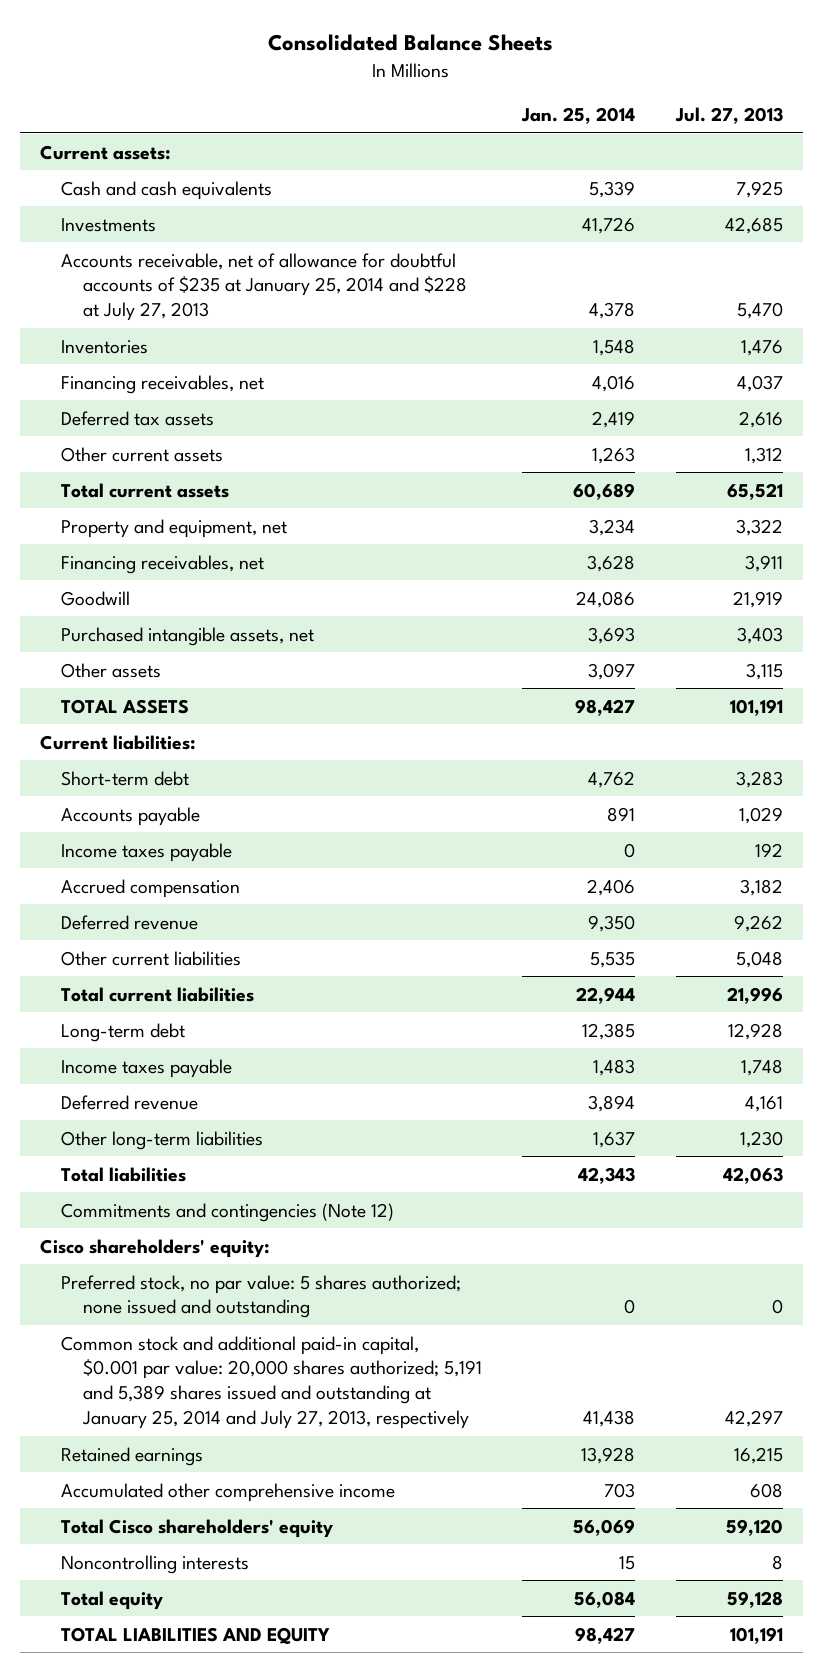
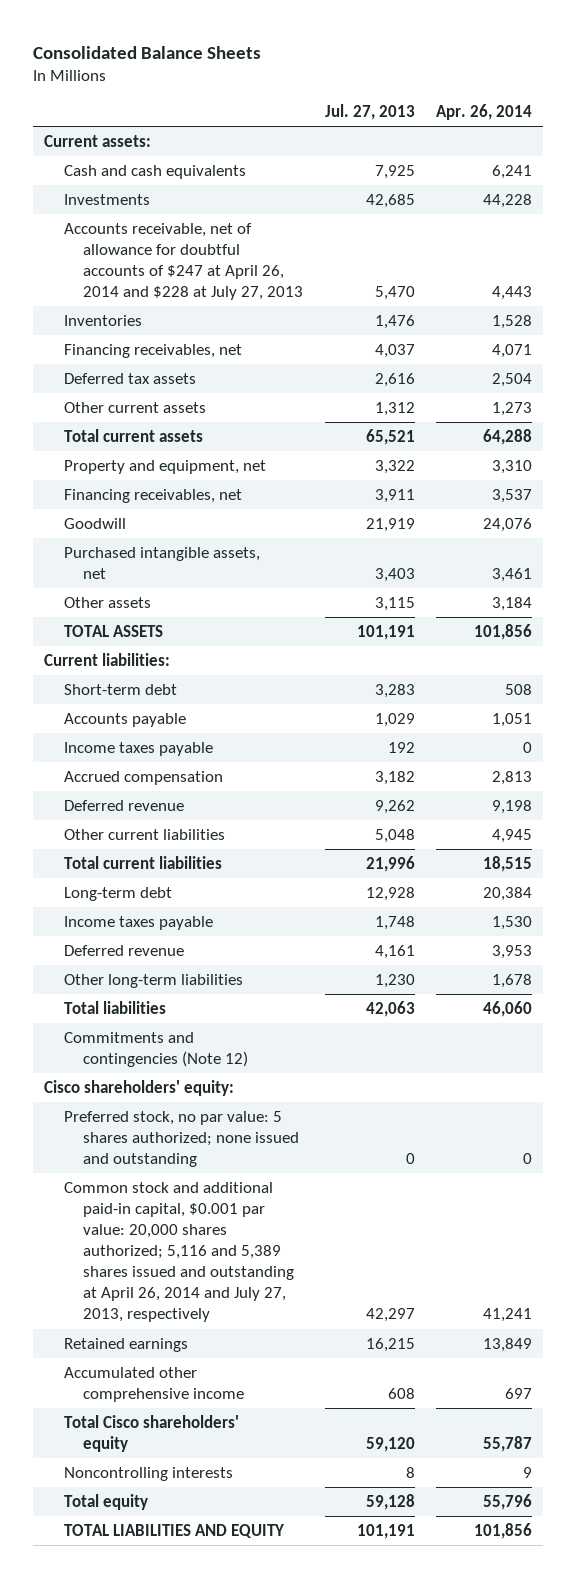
[521,106,636,124] Jan. 25, 2014 -> none
none -> [435,103,532,120] Apr. 26, 2014
[61,252,467,322] Accounts receivable, net of allowance for doubtful accounts of $235 at January 25, 2014 and $228 at July 27, 2013 -> [63,222,304,301] Accounts receivable, net of allowance for doubtful accounts of $247 at April 26, 2014 and $228 at July 27, 2013
[61,1335,482,1429] Common stock and additional paid-in capital, $0.001 par value: 20,000 shares authorized; 5,191 and 5,389 shares issued and outstanding at January 25, 2014 and July 27, 2013, respectively -> [63,1181,295,1323] Common stock and additional paid-in capital, $0.001 par value: 20,000 shares authorized; 5,116 and 5,389 shares issued and outstanding at April 26, 2014 and July 27, 2013, respectively

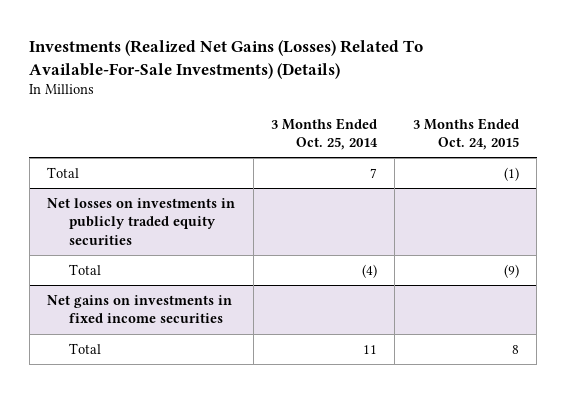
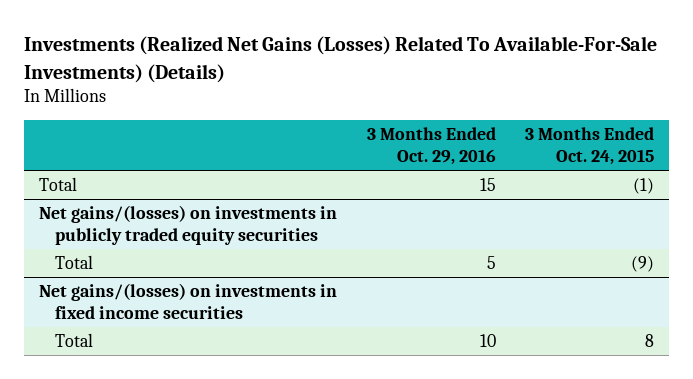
[271,117,379,151] 3 Months Ended Oct. 25, 2014 -> none
none -> [366,126,496,166] 3 Months Ended Oct. 29, 2016
[47,197,236,245] Net losses on investments in publicly traded equity securities -> [38,204,337,246] Net gains/(losses) on investments in publicly traded equity securities
[47,294,233,324] Net gains on investments in fixed income securities -> [38,282,337,320] Net gains/(losses) on investments in fixed income securities

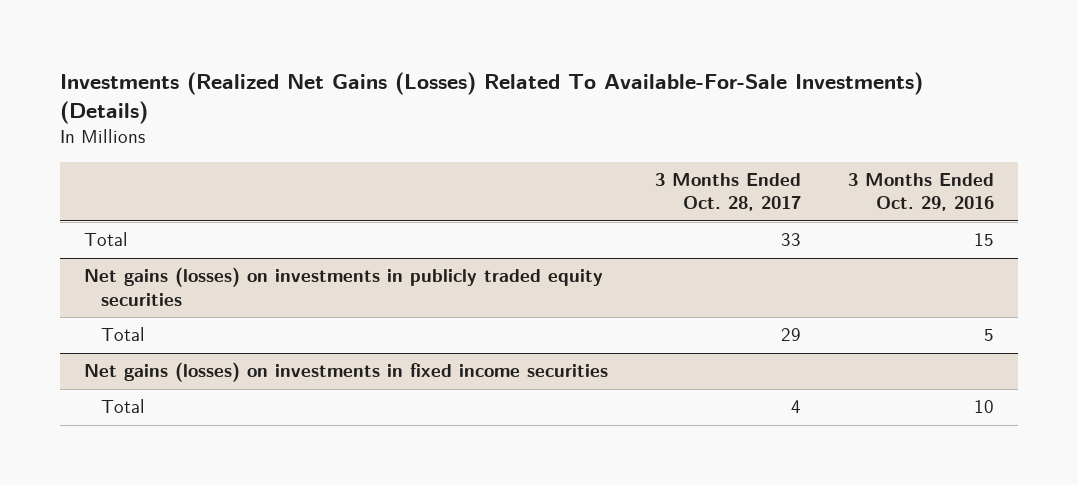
[525,126,655,166] 3 Months Ended Oct. 24, 2015 -> none
none -> [654,173,801,212] 3 Months Ended Oct. 28, 2017
[38,204,337,246] Net gains/(losses) on investments in publicly traded equity securities -> [83,267,603,306] Net gains (losses) on investments in publicly traded equity securities
[38,282,337,320] Net gains/(losses) on investments in fixed income securities -> [83,362,608,383] Net gains (losses) on investments in fixed income securities

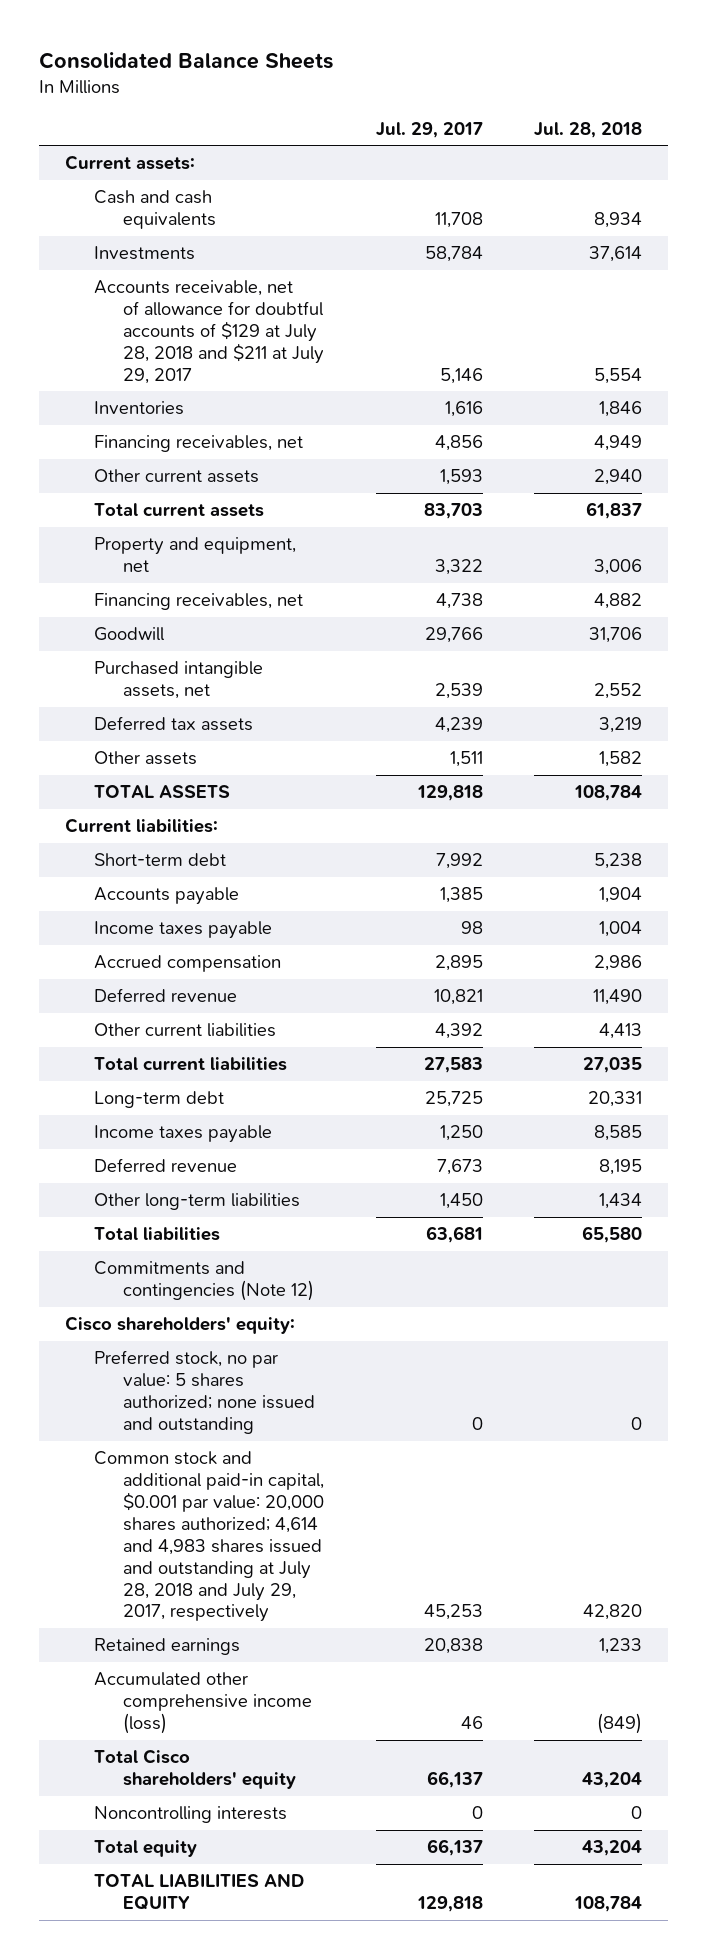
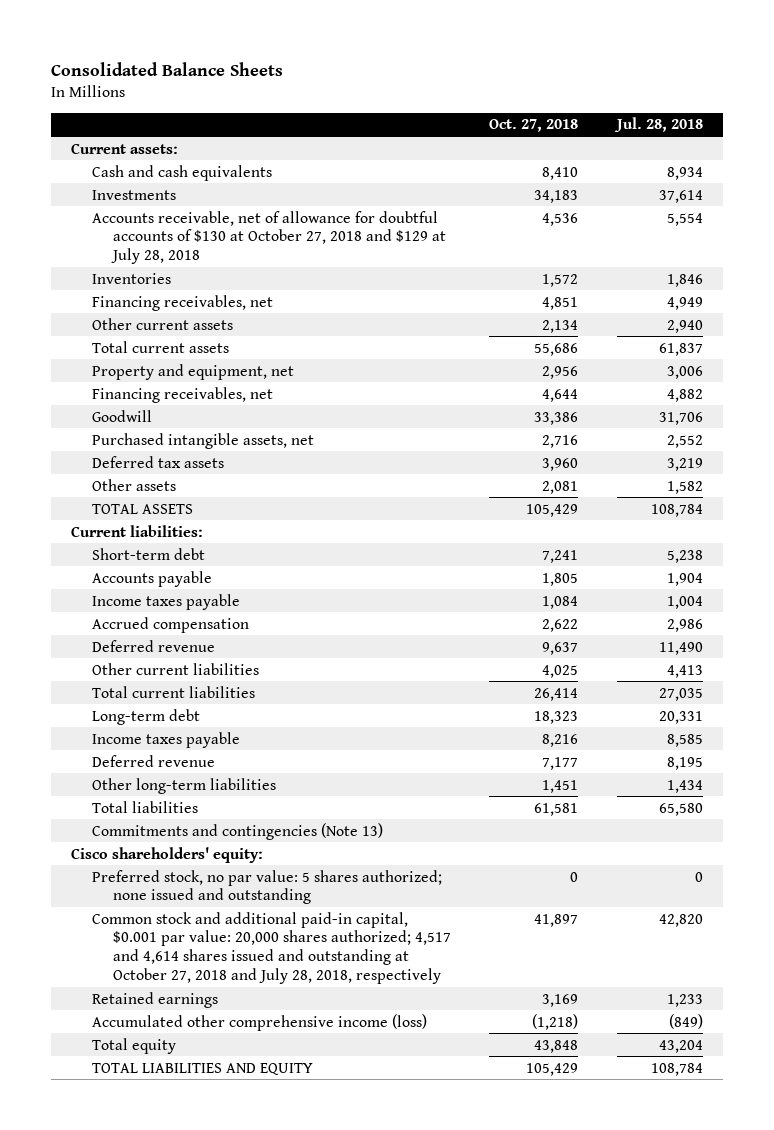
[375,121,483,138] Jul. 29, 2017 -> none
none -> [489,119,579,133] Oct. 27, 2018
[93,280,324,384] Accounts receivable, net of allowance for doubtful accounts of $129 at July 28, 2018 and $211 at July 29, 2017 -> [91,210,446,265] Accounts receivable, net of allowance for doubtful accounts of $130 at October 27, 2018 and $129 at July 28, 2018
[93,1261,314,1302] Commitments and contingencies (Note 12) -> [91,822,383,840] Commitments and contingencies (Note 13)
[93,1451,324,1623] Common stock and additional paid-in capital, $0.001 par value: 20,000 shares authorized; 4,614 and 4,983 shares issued and outstanding at July 28, 2018 and July 29, 2017, respectively -> [91,911,451,985] Common stock and additional paid-in capital, $0.001 par value: 20,000 shares authorized; 4,517 and 4,614 shares issued and outstanding at October 27, 2018 and July 28, 2018, respectively
[93,1749,296,1790] Total Cisco shareholders' equity -> none
[93,1806,287,1824] Noncontrolling interests -> none

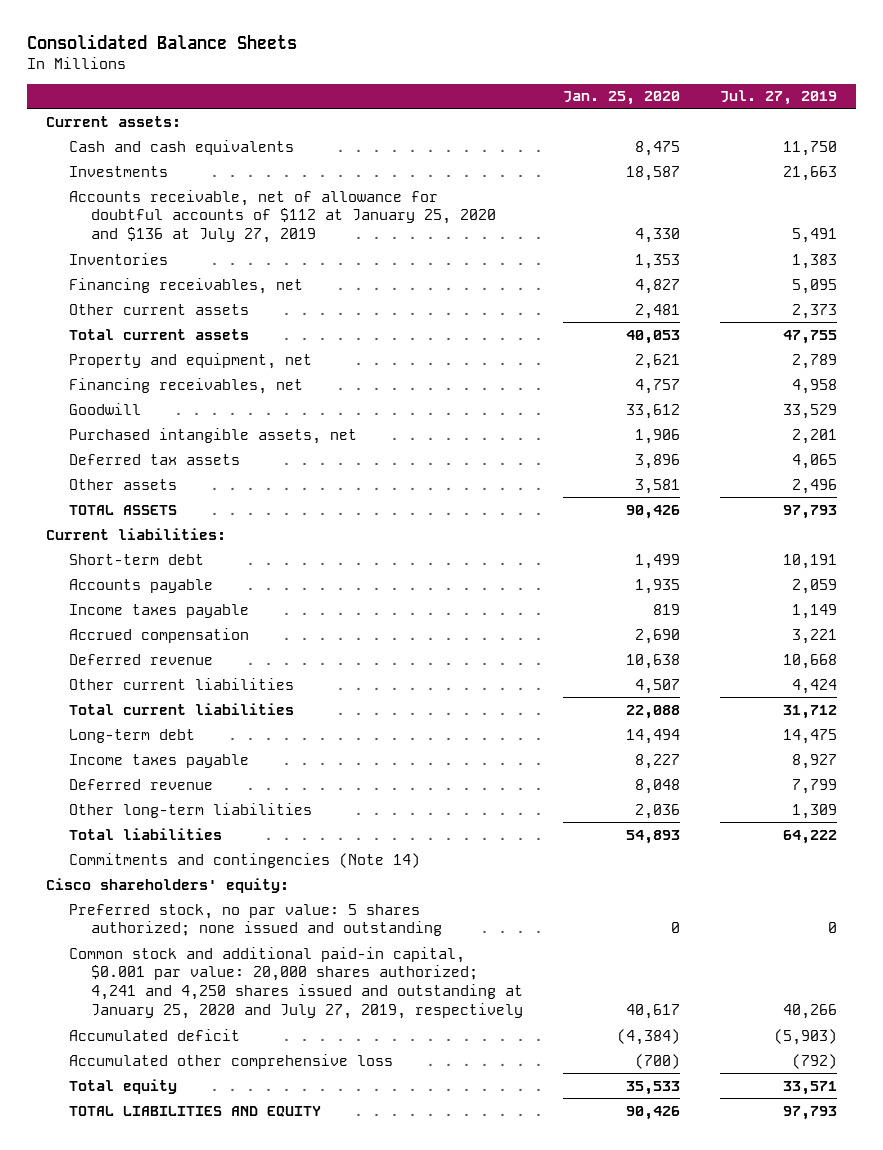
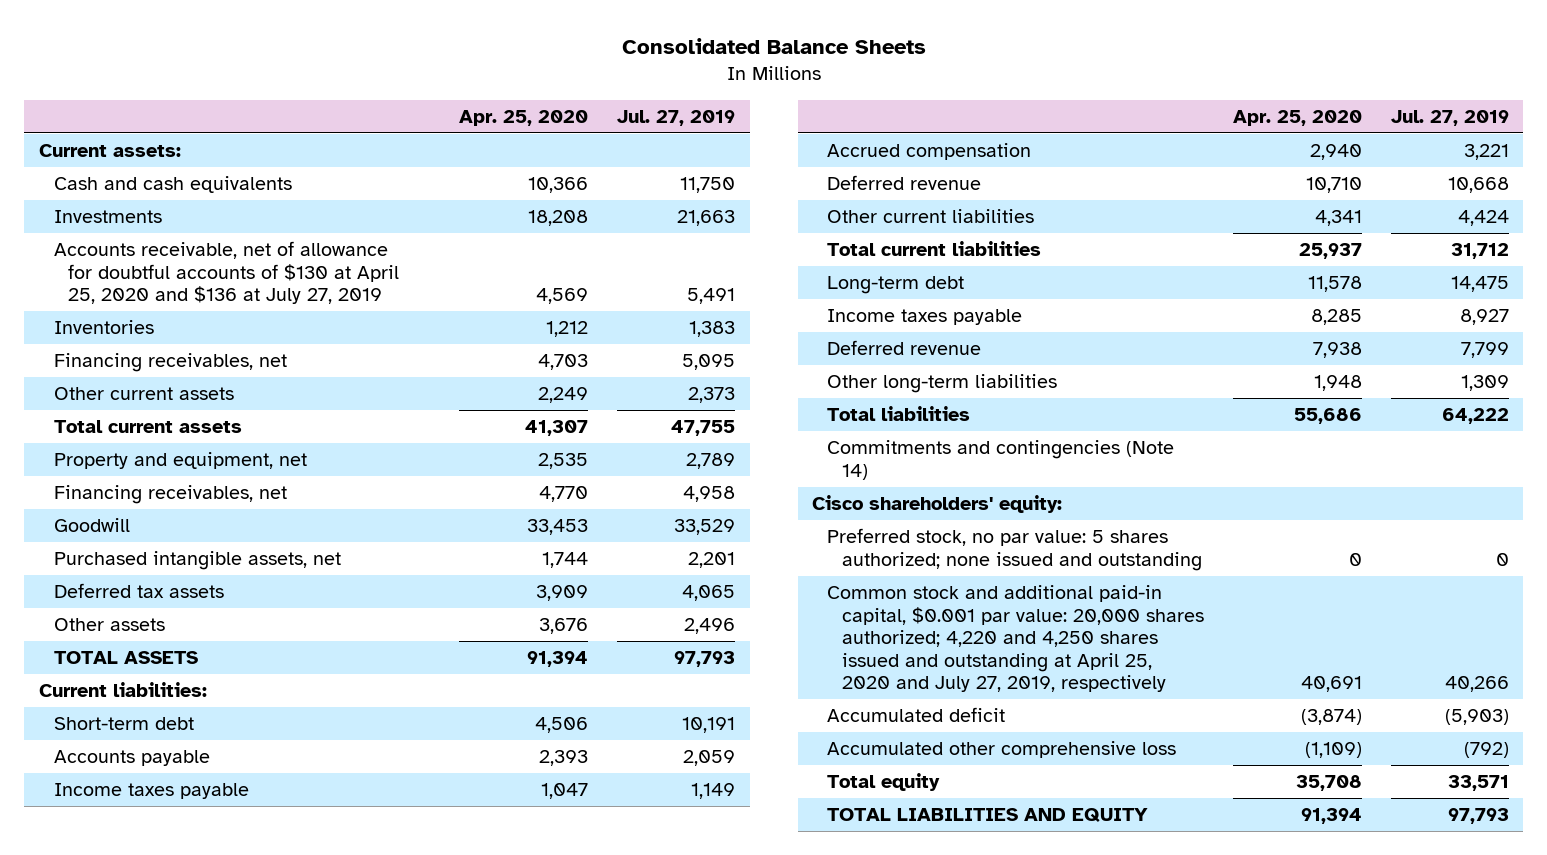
[563,91,681,106] Jan. 25, 2020 -> none
none -> [459,109,589,126] Apr. 25, 2020
[68,189,497,244] Accounts receivable, net of allowance for doubtful accounts of $112 at January 25, 2020 and $136 at July 27, 2019 -> [53,241,400,305] Accounts receivable, net of allowance for doubtful accounts of $130 at April 25, 2020 and $136 at July 27, 2019
[68,946,524,1020] Common stock and additional paid-in capital, $0.001 par value: 20,000 shares authorized; 4,241 and 4,250 shares issued and outstanding at January 25, 2020 and July 27, 2019, respectively -> [826,585,1204,693] Common stock and additional paid-in capital, $0.001 par value: 20,000 shares authorized; 4,220 and 4,250 shares issued and outstanding at April 25, 2020 and July 27, 2019, respectively

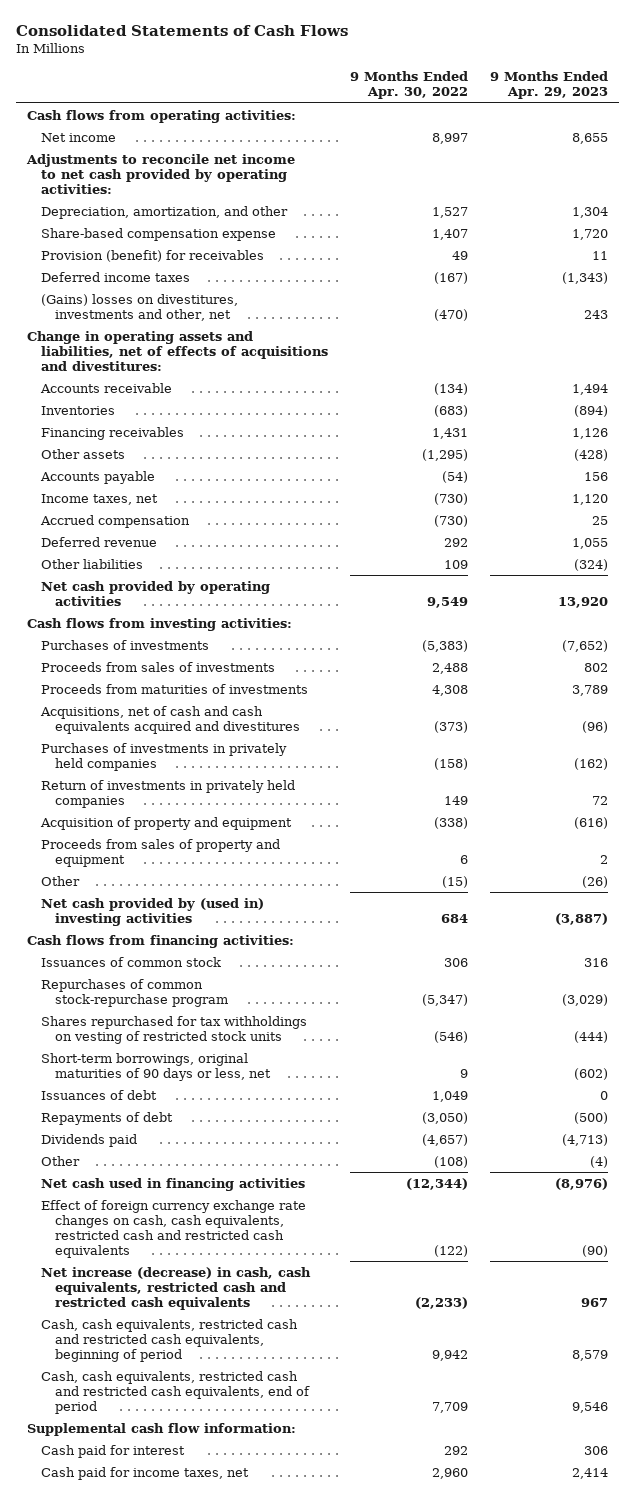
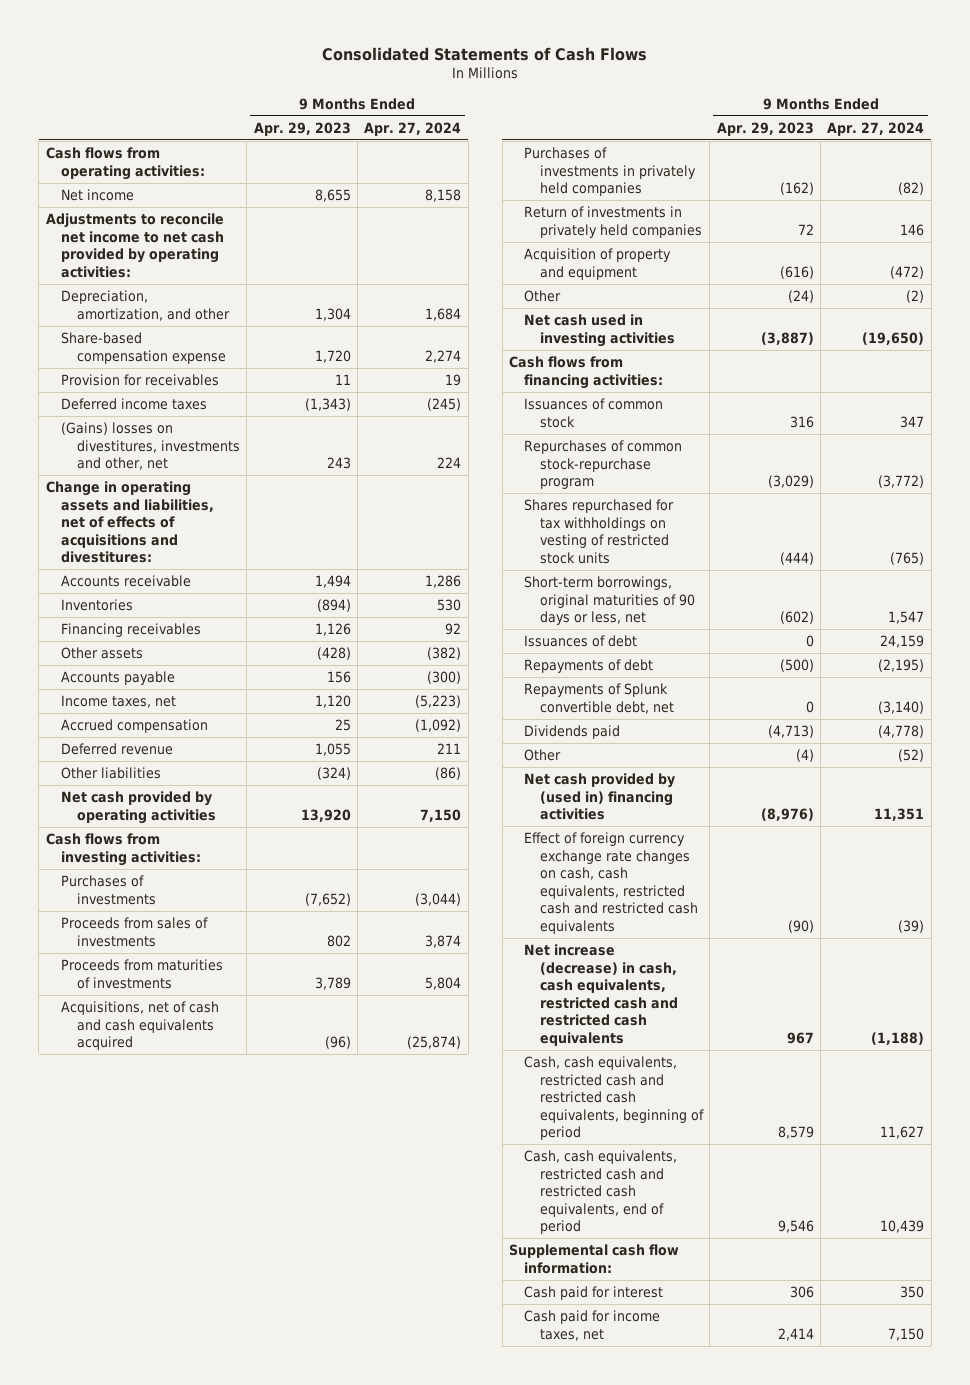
[350,71,469,100] 9 Months Ended Apr. 30, 2022 -> none
none -> [364,121,462,136] Apr. 27, 2024
[41,249,265,262] Provision (benefit) for receivables -> [61,373,220,386] Provision for receivables
[40,705,301,734] Acquisitions, net of cash and cash equivalents acquired and divestitures -> [61,1000,220,1051] Acquisitions, net of cash and cash equivalents acquired
[41,838,281,867] Proceeds from sales of property and equipment -> none
[582,875,609,888] (26) -> [787,289,814,303] (24)
[41,897,265,926] Net cash provided by (used in) investing activities -> [524,313,676,347] Net cash used in investing activities
none -> [524,682,675,714] Repayments of Splunk convertible debt, net
[41,1177,306,1191] Net cash used in financing activities -> [524,772,676,821] Net cash provided by (used in) financing activities

